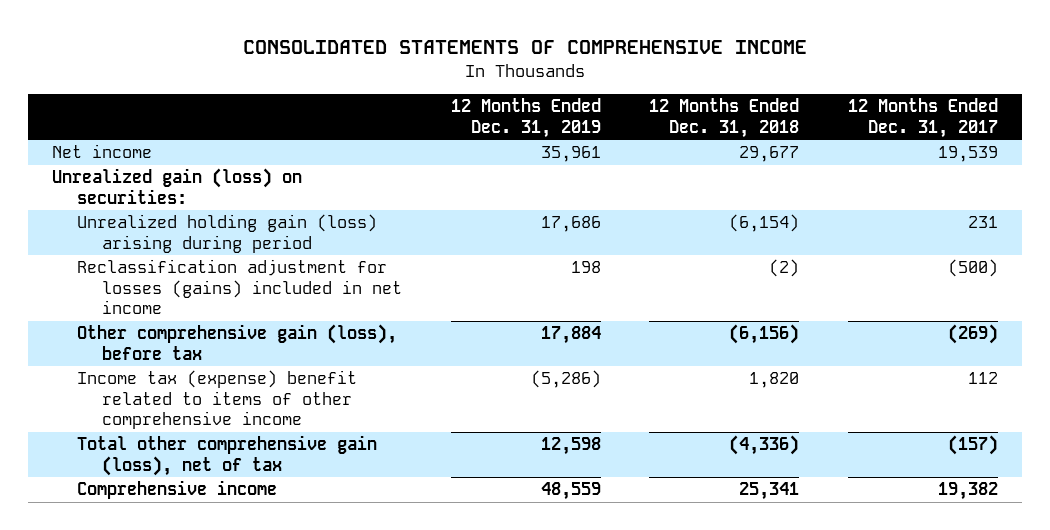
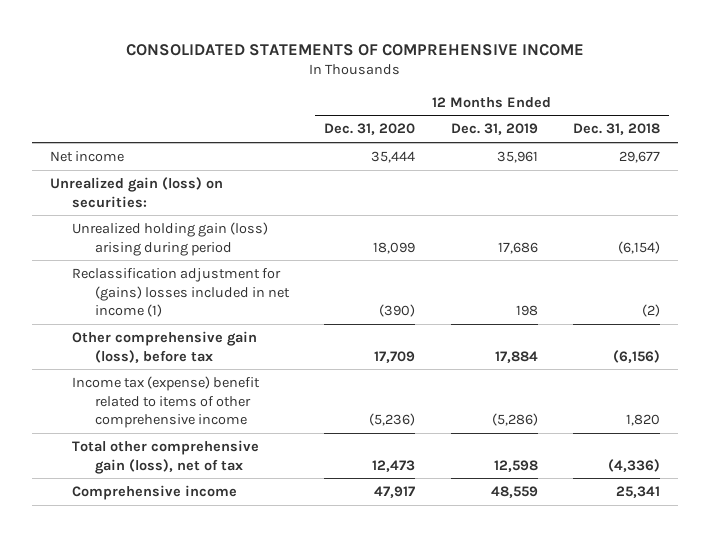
[847,98,998,138] 12 Months Ended Dec. 31, 2017 -> none
none -> [324,123,416,136] Dec. 31, 2020
[77,259,403,315] Reclassification adjustment for losses (gains) included in net income -> [72,267,290,318] Reclassification adjustment for (gains) losses included in net income (1)

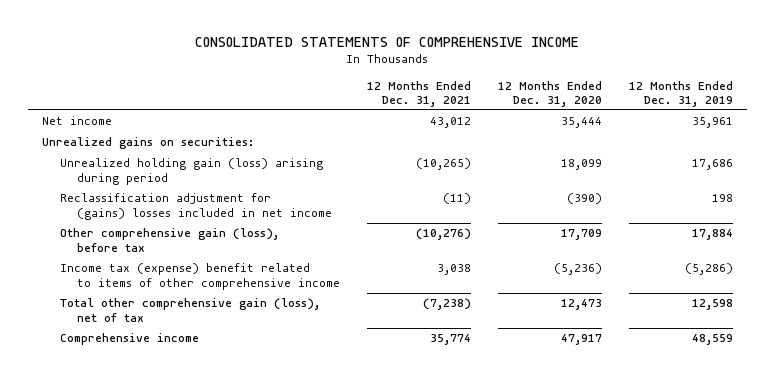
[573,123,661,136] Dec. 31, 2018 -> none
none -> [367,80,472,107] 12 Months Ended Dec. 31, 2021
[50,176,224,208] Unrealized gain (loss) on securities: -> [41,137,254,150] Unrealized gains on securities:
[72,267,290,318] Reclassification adjustment for (gains) losses included in net income (1) -> [59,193,333,220] Reclassification adjustment for (gains) losses included in net income

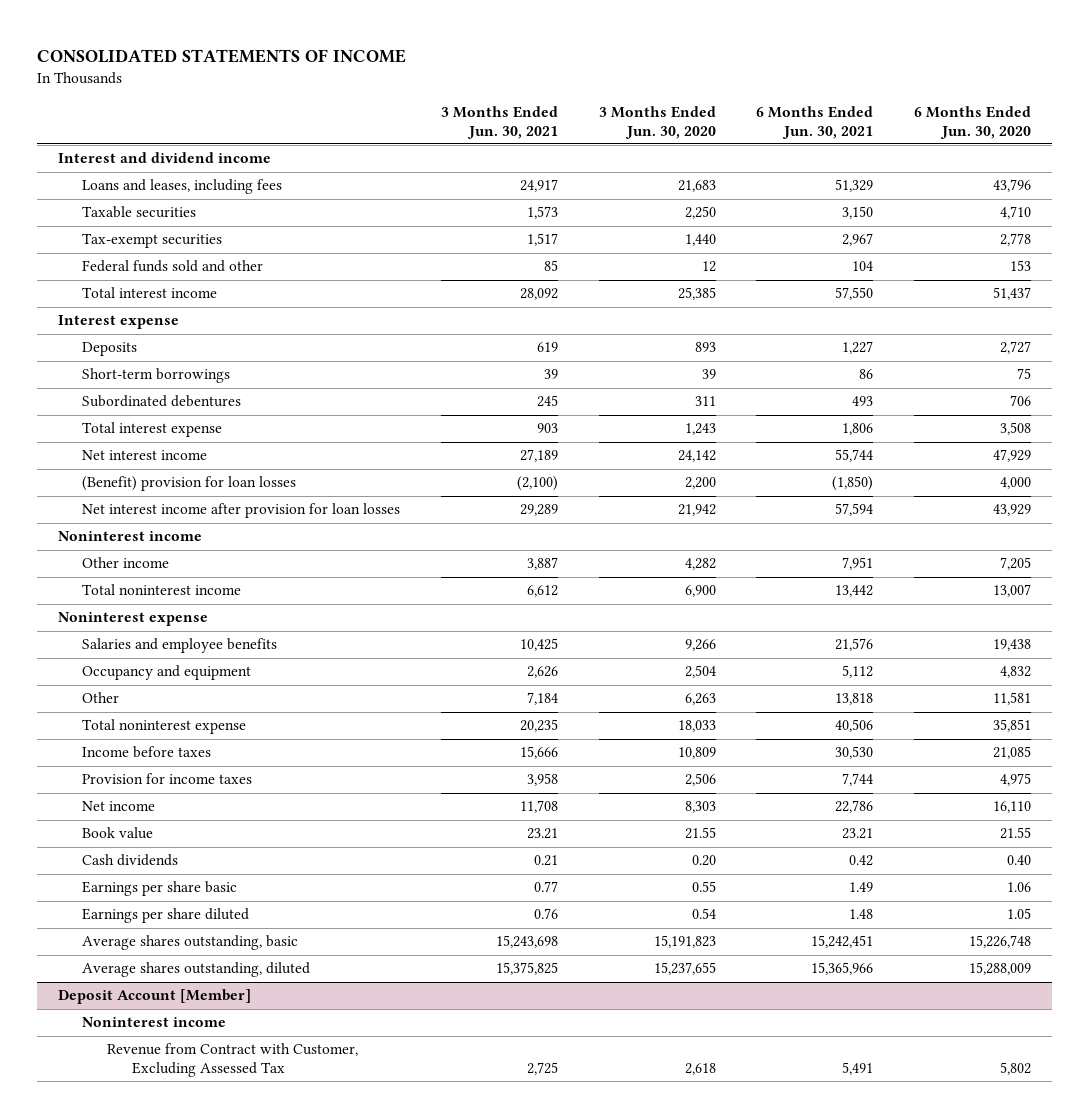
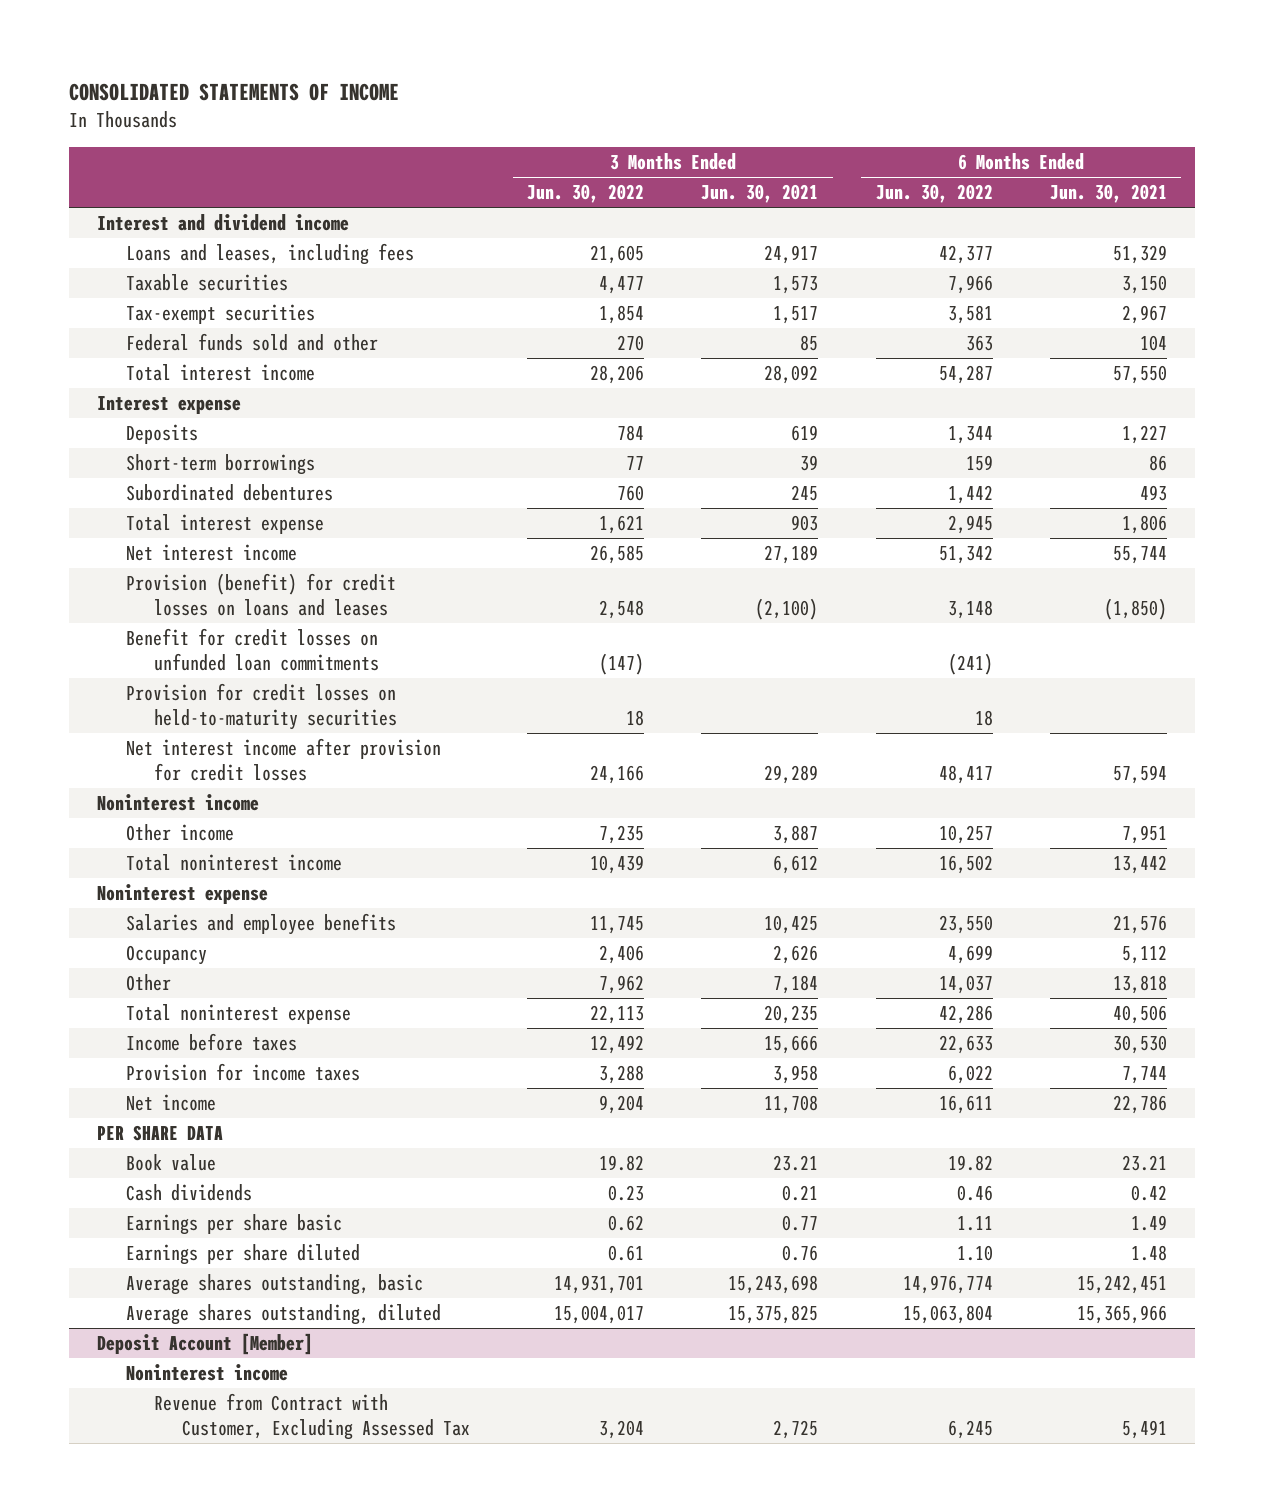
[598,105,716,139] 3 Months Ended Jun. 30, 2020 -> none
[914,105,1032,139] 6 Months Ended Jun. 30, 2020 -> none
none -> [527,184,645,204] Jun. 30, 2022
none -> [875,184,993,204] Jun. 30, 2022
[82,476,297,492] (Benefit) provision for loan losses -> [125,573,396,617] Provision (benefit) for credit losses on loans and leases
none -> [125,628,379,672] Benefit for credit losses on unfunded loan commitments
none -> [125,683,397,731] Provision for credit losses on held-to-maturity securities
[82,503,401,519] Net interest income after provision for loan losses -> [125,738,441,782] Net interest income after provision for credit losses
[82,665,252,681] Occupancy and equipment -> [125,945,207,966] Occupancy
none -> [97,1125,224,1142] PER SHARE DATA

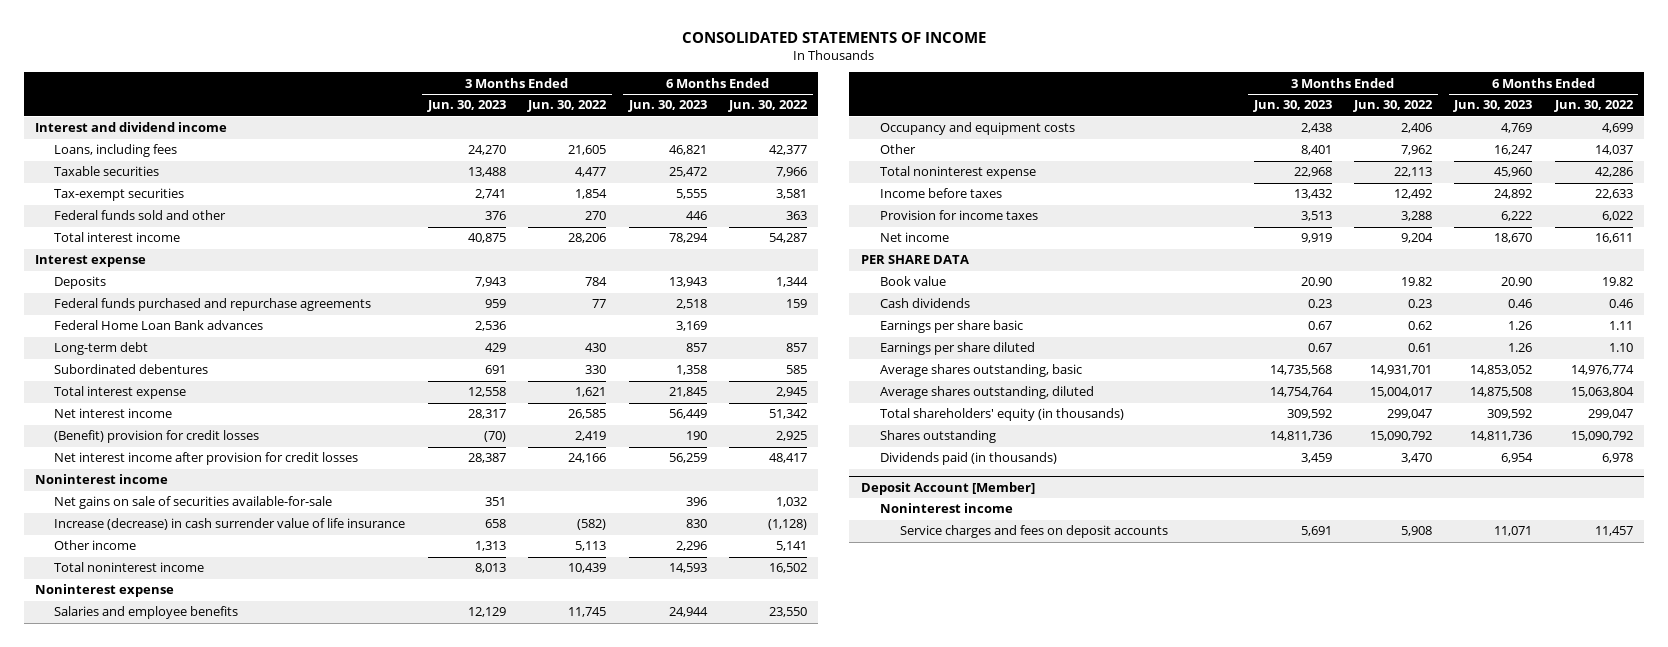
[701,184,819,204] Jun. 30, 2021 -> none
[1049,184,1167,204] Jun. 30, 2021 -> none
none -> [426,100,506,113] Jun. 30, 2023
none -> [627,100,707,113] Jun. 30, 2023
[125,243,414,266] Loans and leases, including fees -> [54,144,178,158] Loans, including fees
[125,454,315,476] Short-term borrowings -> [54,298,372,312] Federal funds purchased and repurchase agreements
none -> [54,320,264,331] Federal Home Loan Bank advances
none -> [54,342,149,356] Long-term debt
[617,485,645,502] 760 -> [585,365,607,375] 330
[947,485,993,505] 1,442 -> [785,365,807,375] 585
[125,628,379,672] Benefit for credit losses on unfunded loan commitments -> none
[125,683,397,731] Provision for credit losses on held-to-maturity securities -> none
[125,573,396,617] Provision (benefit) for credit losses on loans and leases -> [54,430,260,444] (Benefit) provision for credit losses
[599,600,645,620] 2,548 -> [575,431,607,442] 2,419
[947,600,993,620] 3,148 -> [775,431,807,442] 2,925
none -> [54,496,333,510] Net gains on sale of securities available-for-sale
none -> [54,518,406,531] Increase (decrease) in cash surrender value of life insurance
[599,825,645,845] 7,235 -> [575,541,607,552] 5,113
[938,825,993,845] 10,257 -> [775,541,807,552] 5,141
[125,945,207,966] Occupancy -> [880,122,1076,136] Occupancy and equipment costs
none -> [880,408,1125,422] Total shareholders' equity (in thousands)
none -> [880,430,997,444] Shares outstanding
none -> [880,452,1058,466] Dividends paid (in thousands)
[153,1393,471,1441] Revenue from Contract with Customer, Excluding Assessed Tax -> none
none -> [899,525,1168,539] Service charges and fees on deposit accounts

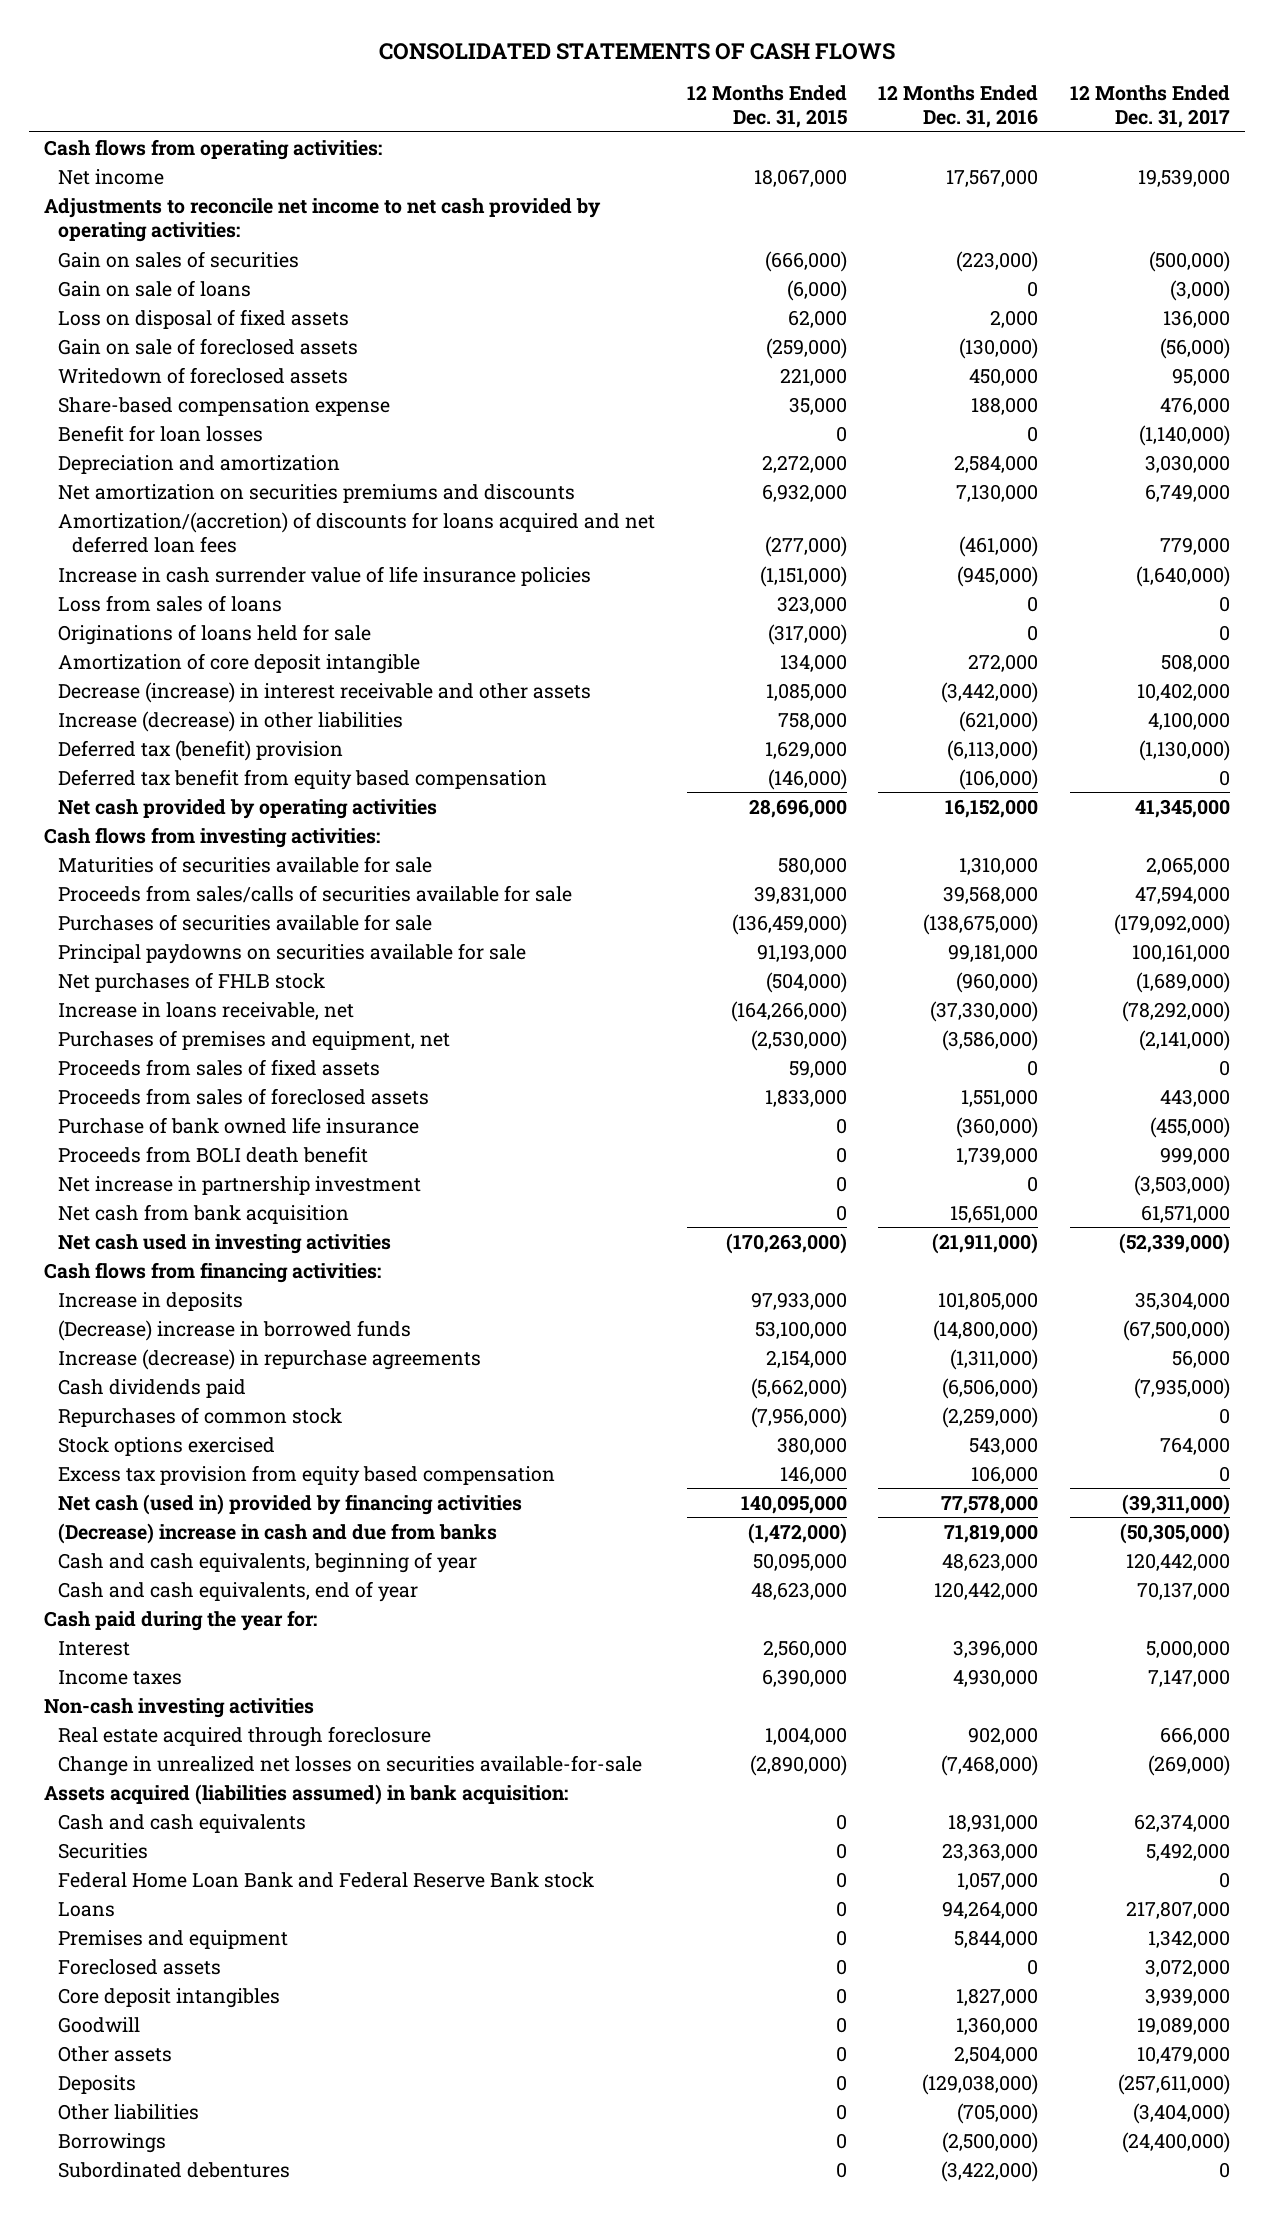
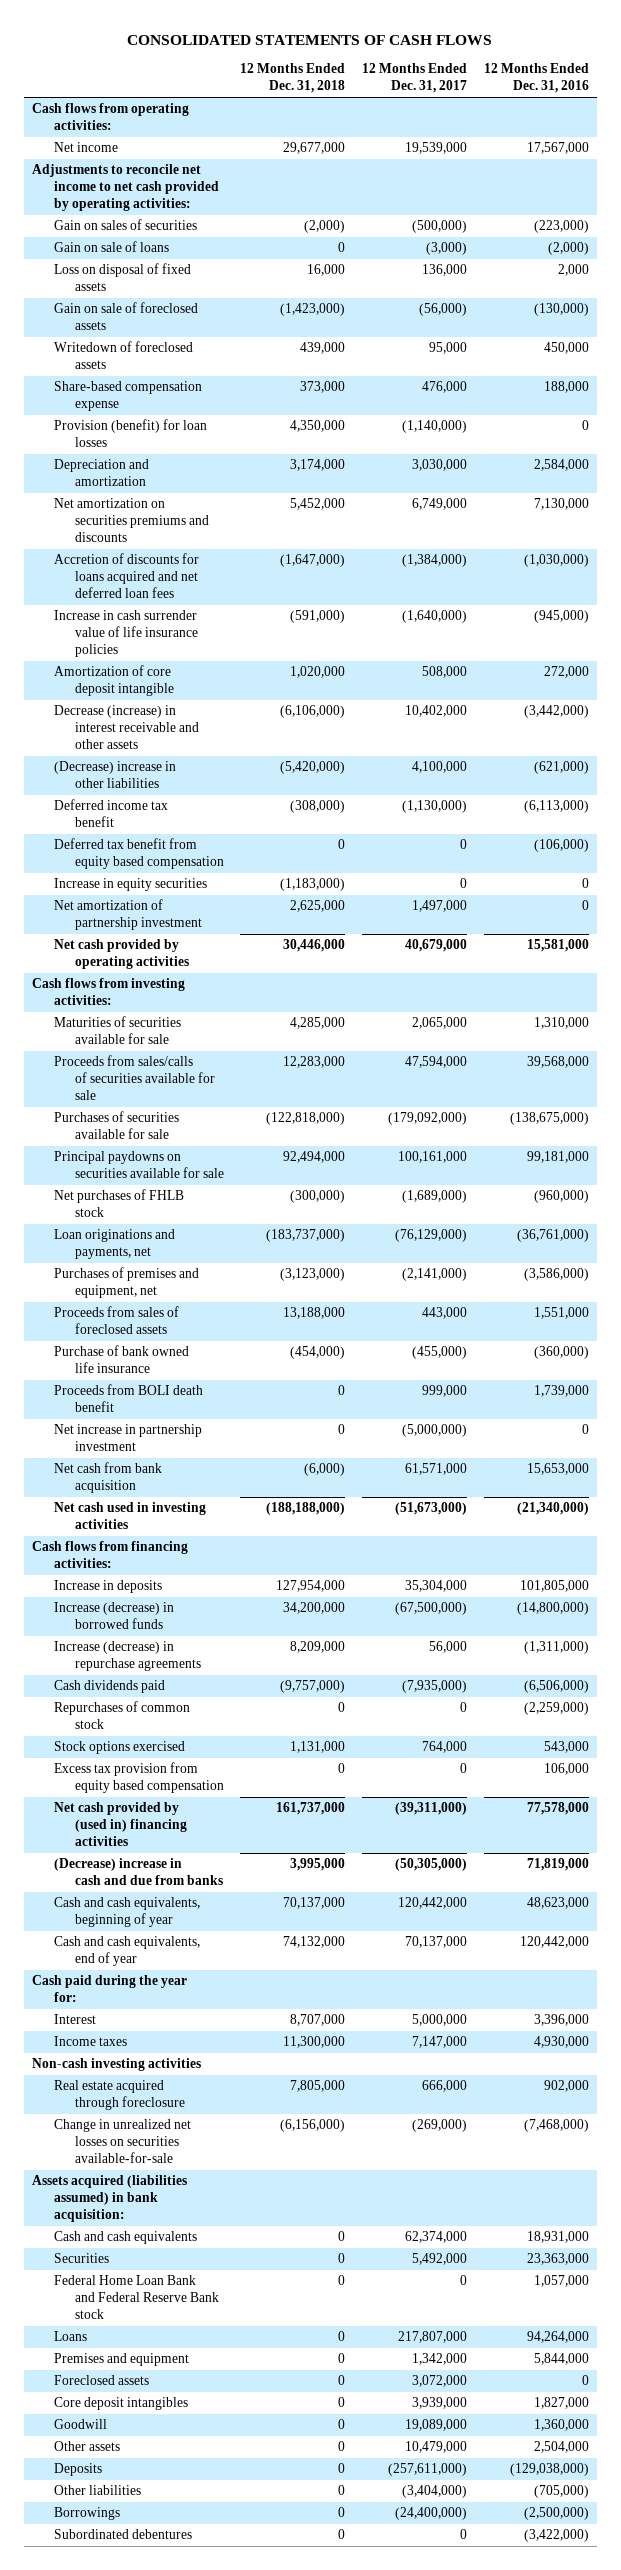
[686,84,847,129] 12 Months Ended Dec. 31, 2015 -> none
none -> [240,63,346,94] 12 Months Ended Dec. 31, 2018
[1027,280,1039,297] 0 -> [547,242,589,256] (2,000)
[58,424,264,442] Benefit for loan losses -> [53,419,207,448] Provision (benefit) for loan losses
[58,511,656,554] Amortization/(accretion) of discounts for loans acquired and net deferred loan fees -> [53,553,199,599] Accretion of discounts for loans acquired and net deferred loan fees
[959,536,1039,558] (461,000) -> [523,554,589,568] (1,030,000)
[1159,537,1230,556] 779,000 -> [402,554,468,568] (1,384,000)
[58,594,283,612] Loss from sales of loans -> none
[58,623,372,645] Originations of loans held for sale -> none
[58,710,404,732] Increase (decrease) in other liabilities -> [53,761,176,789] (Decrease) increase in other liabilities
[58,739,344,761] Deferred tax (benefit) provision -> [53,799,168,828] Deferred income tax benefit
none -> [53,878,207,892] Increase in equity securities
none -> [53,899,202,931] Net amortization of partnership investment
[945,798,1039,818] 16,152,000 -> [526,939,589,953] 15,581,000
[1134,798,1230,818] 41,345,000 -> [405,939,468,953] 40,679,000
[58,1001,355,1020] Increase in loans receivable, net -> [53,1229,175,1260] Loan originations and payments, net
[930,1000,1039,1022] (37,330,000) -> [516,1229,589,1243] (36,761,000)
[1121,1000,1230,1022] (78,292,000) -> [395,1229,468,1243] (76,129,000)
[58,1058,381,1076] Proceeds from sales of fixed assets -> none
[1133,1174,1230,1196] (3,503,000) -> [402,1424,468,1438] (5,000,000)
[950,1204,1039,1223] 15,651,000 -> [526,1463,589,1476] 15,653,000
[932,1232,1039,1254] (21,911,000) -> [516,1502,589,1516] (21,340,000)
[1118,1232,1230,1254] (52,339,000) -> [395,1502,468,1516] (51,673,000)
[58,1319,412,1341] (Decrease) increase in borrowed funds -> [53,1602,174,1630] Increase (decrease) in borrowed funds
[58,1493,523,1515] Net cash (used in) provided by financing activities -> [53,1802,187,1847] Net cash provided by (used in) financing activities

